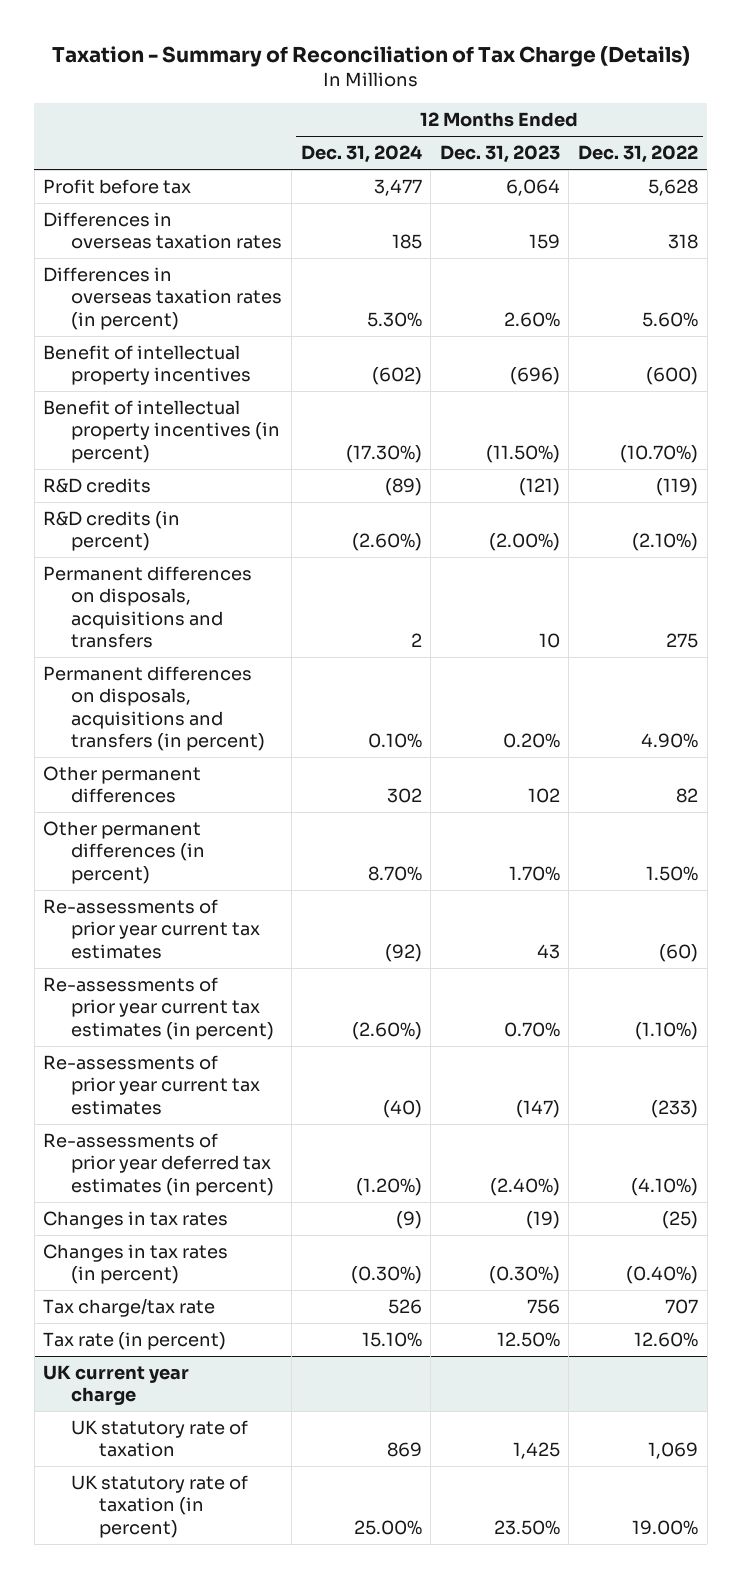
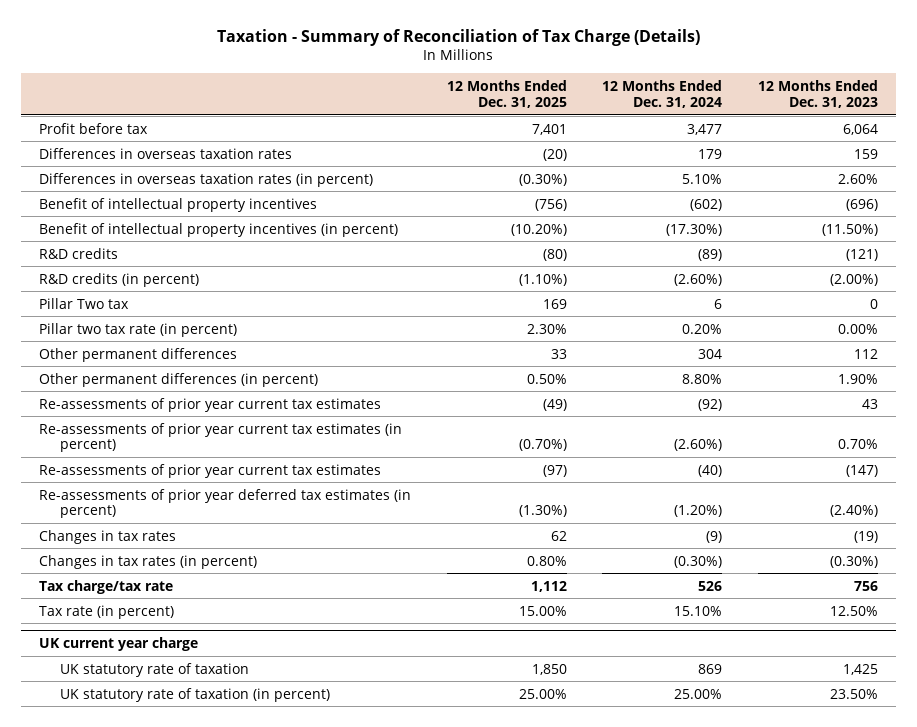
[578,145,699,164] Dec. 31, 2022 -> none
none -> [446,79,567,108] 12 Months Ended Dec. 31, 2025
[391,234,422,250] 185 -> [698,148,723,159] 179
[366,311,422,327] 5.30% -> [682,173,723,184] 5.10%
[43,565,253,649] Permanent differences on disposals, acquisitions and transfers -> none
[43,665,266,752] Permanent differences on disposals, acquisitions and transfers (in percent) -> none
none -> [38,297,129,309] Pillar Two tax
none -> [38,322,237,337] Pillar two tax rate (in percent)
[386,788,422,804] 302 -> [698,348,723,359] 304
[527,788,560,804] 102 -> [854,348,879,359] 112
[367,865,422,881] 8.70% -> [682,373,723,384] 8.80%
[508,865,560,881] 1.70% -> [838,373,879,384] 1.90%

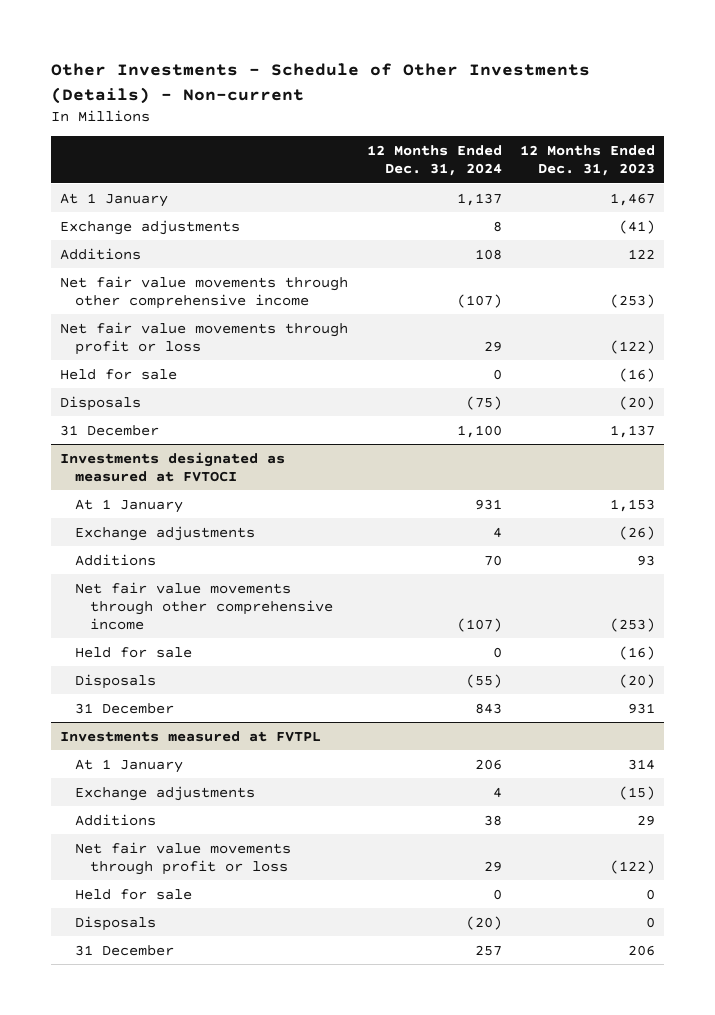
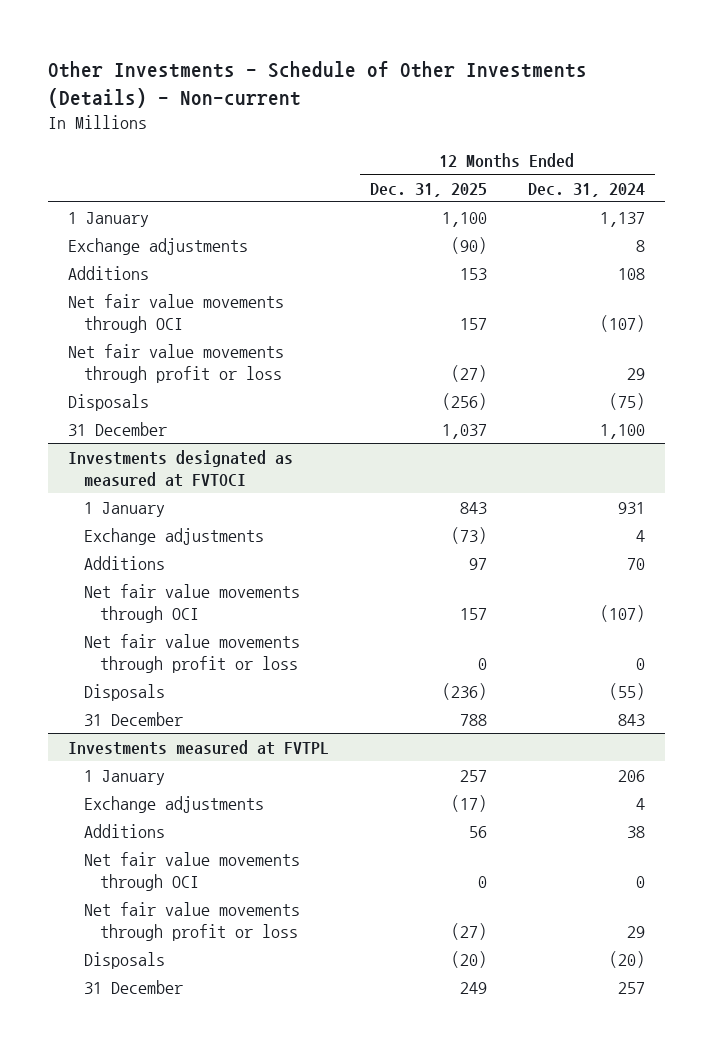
[519,145,655,177] 12 Months Ended Dec. 31, 2023 -> none
none -> [369,182,487,197] Dec. 31, 2025
[60,192,169,207] At 1 January -> [68,211,150,227] 1 January
[60,275,349,309] Net fair value movements through other comprehensive income -> [68,293,285,333] Net fair value movements through OCI
[60,368,178,380] Held for sale -> none
[75,498,184,513] At 1 January -> [84,501,166,517] 1 January
[75,646,193,658] Held for sale -> none
[75,581,334,630] Net fair value movements through other comprehensive income -> [84,583,301,623] Net fair value movements through OCI
none -> [84,633,301,673] Net fair value movements through profit or loss
[75,758,184,773] At 1 January -> [84,769,166,785] 1 January
none -> [84,851,301,891] Net fair value movements through OCI
[75,888,193,900] Held for sale -> none

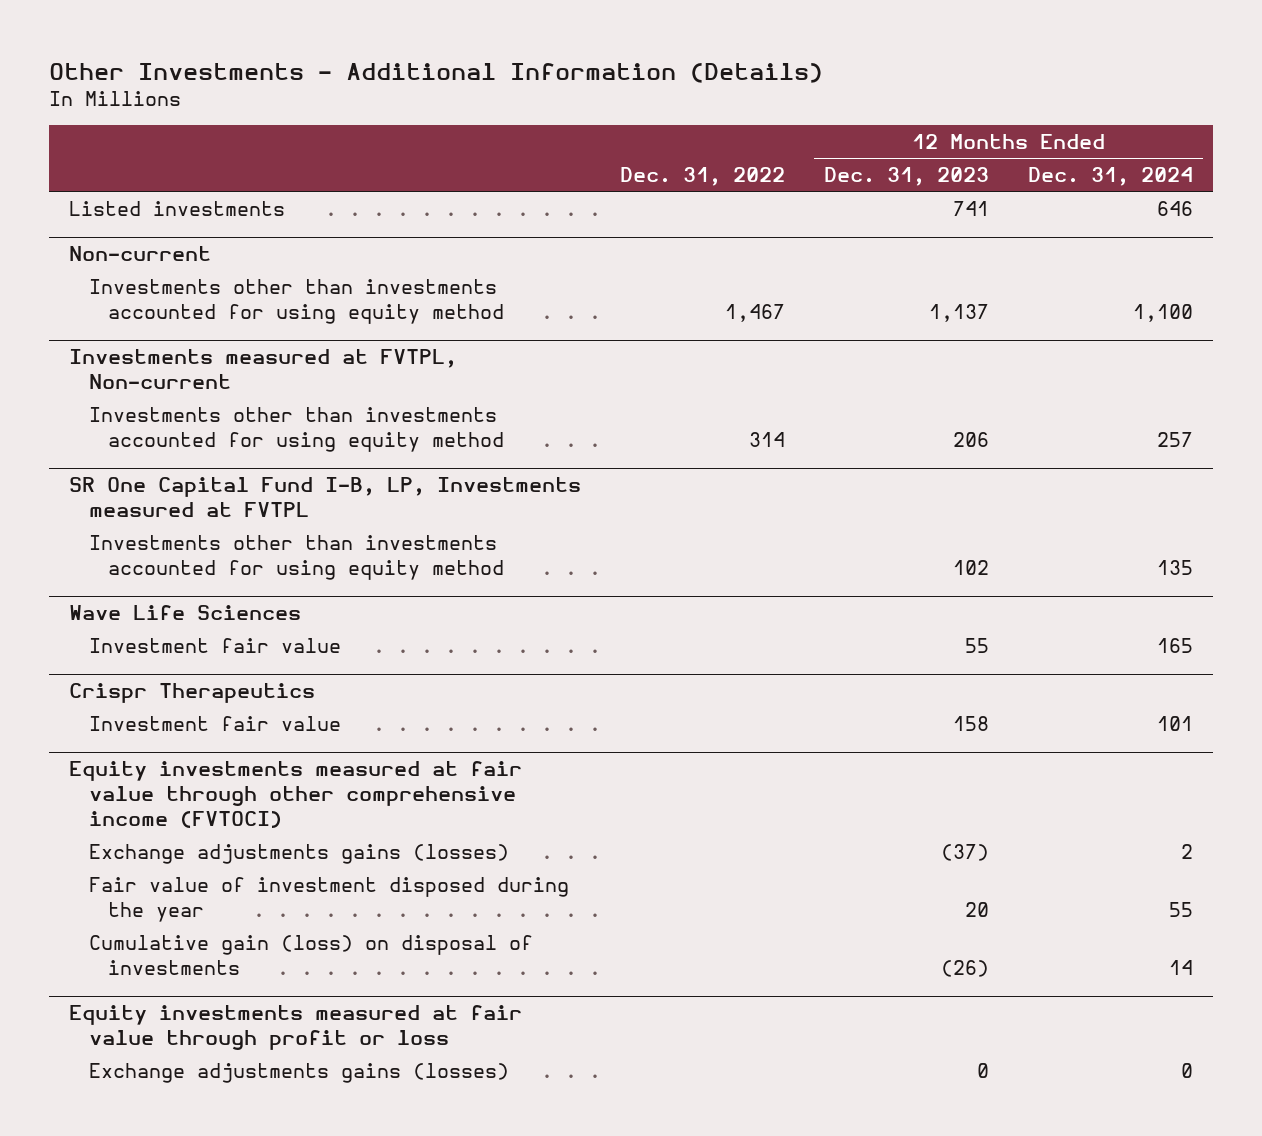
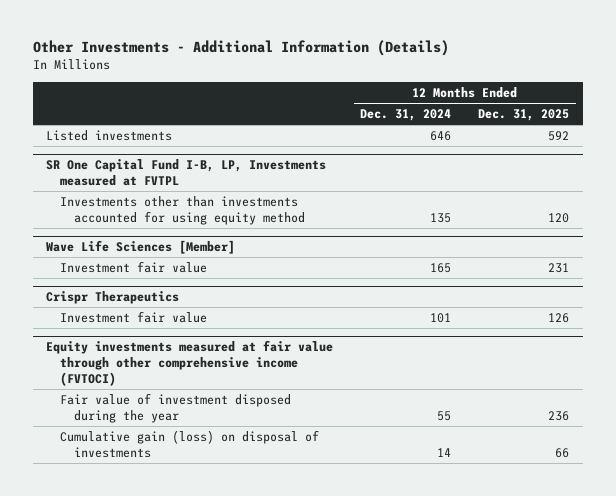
[620,167,786,187] Dec. 31, 2022 -> none
[824,167,990,187] Dec. 31, 2023 -> none
none -> [478,109,570,122] Dec. 31, 2025
[68,246,211,262] Non-current -> none
[88,278,505,324] Investments other than investments accounted for using equity method -> none
[68,349,457,390] Investments measured at FVTPL, Non-current -> none
[88,406,505,452] Investments other than investments accounted for using equity method -> none
[68,605,301,621] Wave Life Sciences -> [46,239,236,254] Wave Life Sciences [Member]
[88,843,509,864] Exchange adjustments gains (losses) -> none
[68,1005,522,1051] Equity investments measured at fair value through profit or loss -> none
[88,1062,509,1083] Exchange adjustments gains (losses) -> none

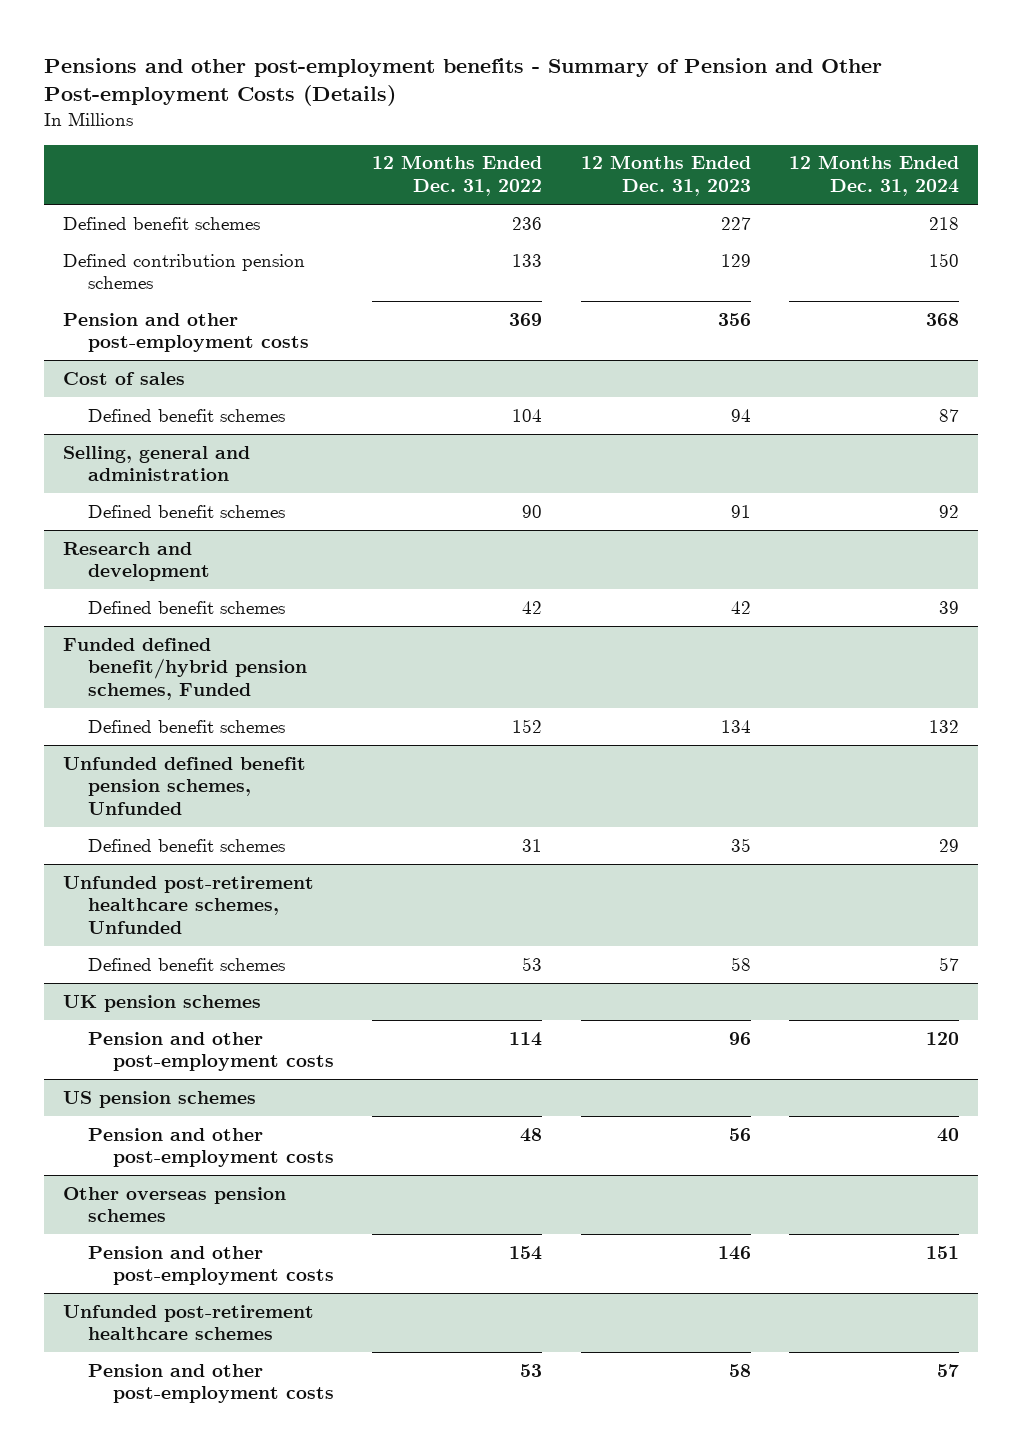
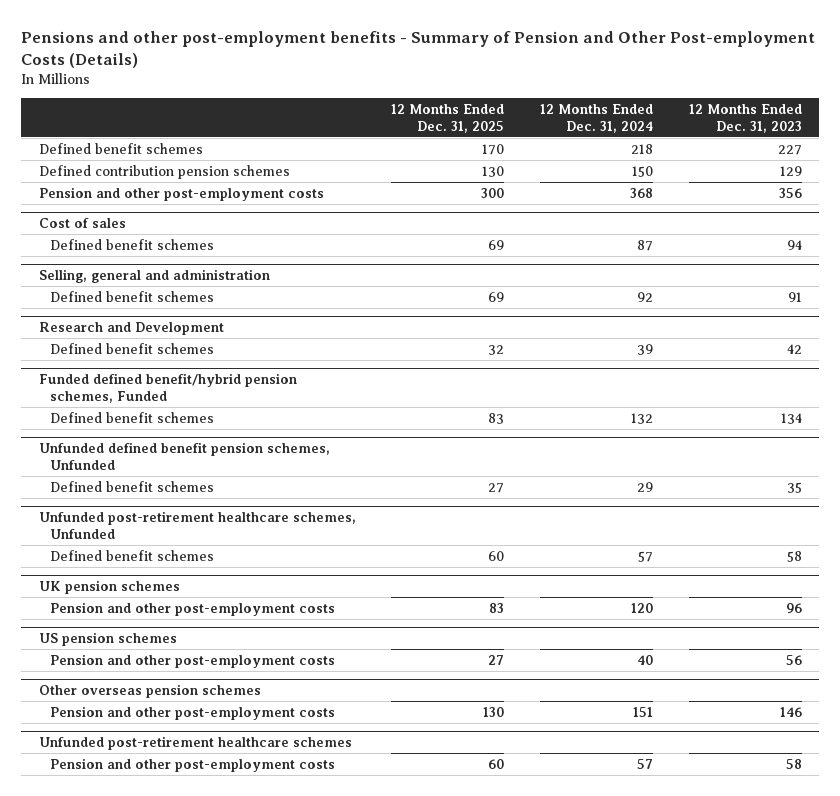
[372,155,543,196] 12 Months Ended Dec. 31, 2022 -> none
none -> [391,104,505,133] 12 Months Ended Dec. 31, 2025
[63,541,211,582] Research and development -> [38,322,224,336] Research and Development

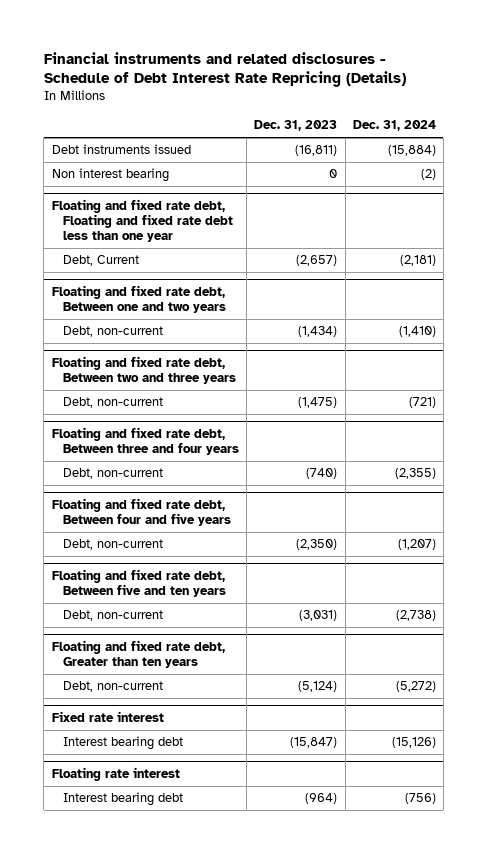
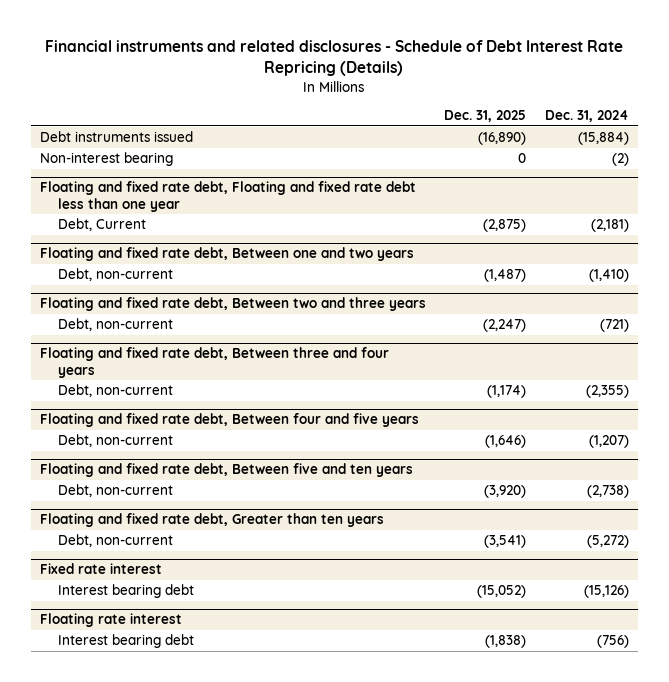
[254,120,338,132] Dec. 31, 2023 -> none
none -> [444,110,527,123] Dec. 31, 2025
[51,168,169,183] Non interest bearing -> [40,152,174,167] Non-interest bearing

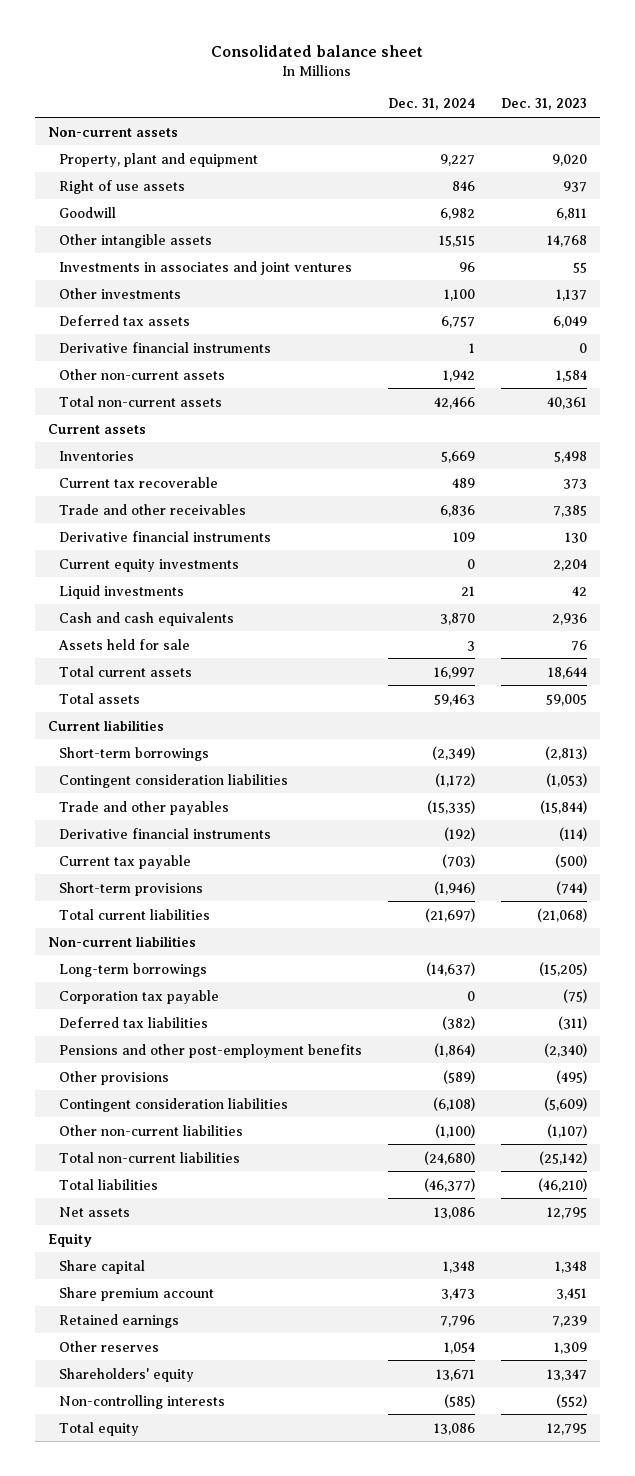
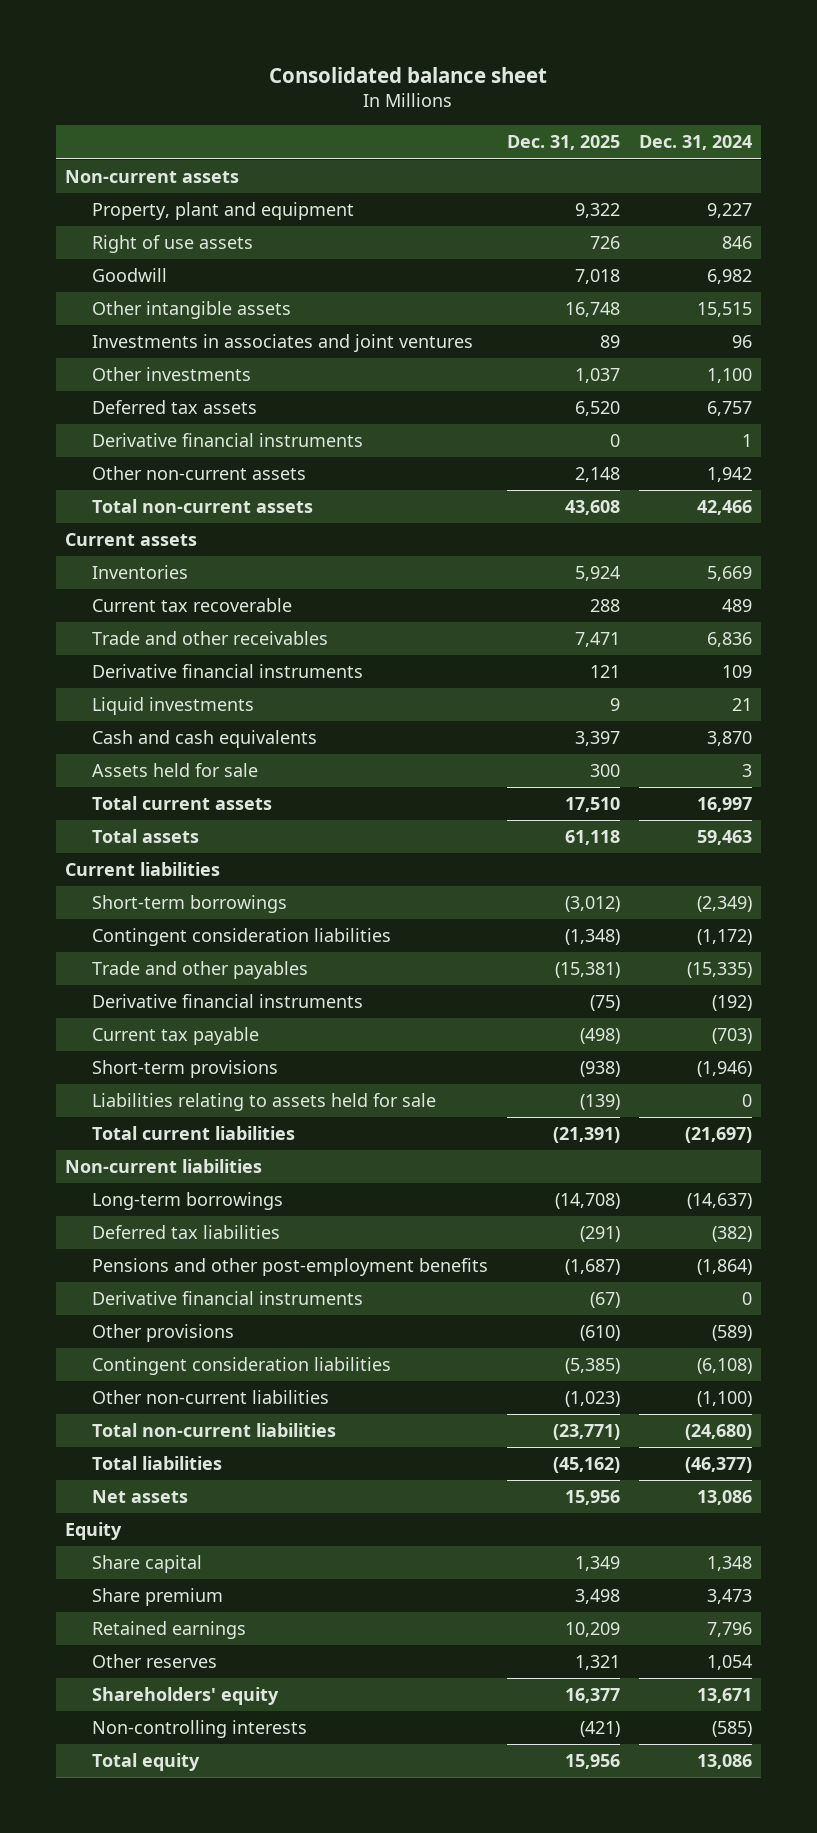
[500,98,587,111] Dec. 31, 2023 -> none
none -> [506,135,620,151] Dec. 31, 2025
[59,558,240,572] Current equity investments -> none
none -> [91,1093,436,1112] Liabilities relating to assets held for sale
[59,989,220,1004] Corporation tax payable -> none
none -> [91,1291,363,1306] Derivative financial instruments
[59,1286,215,1301] Share premium account -> [91,1588,223,1607] Share premium

